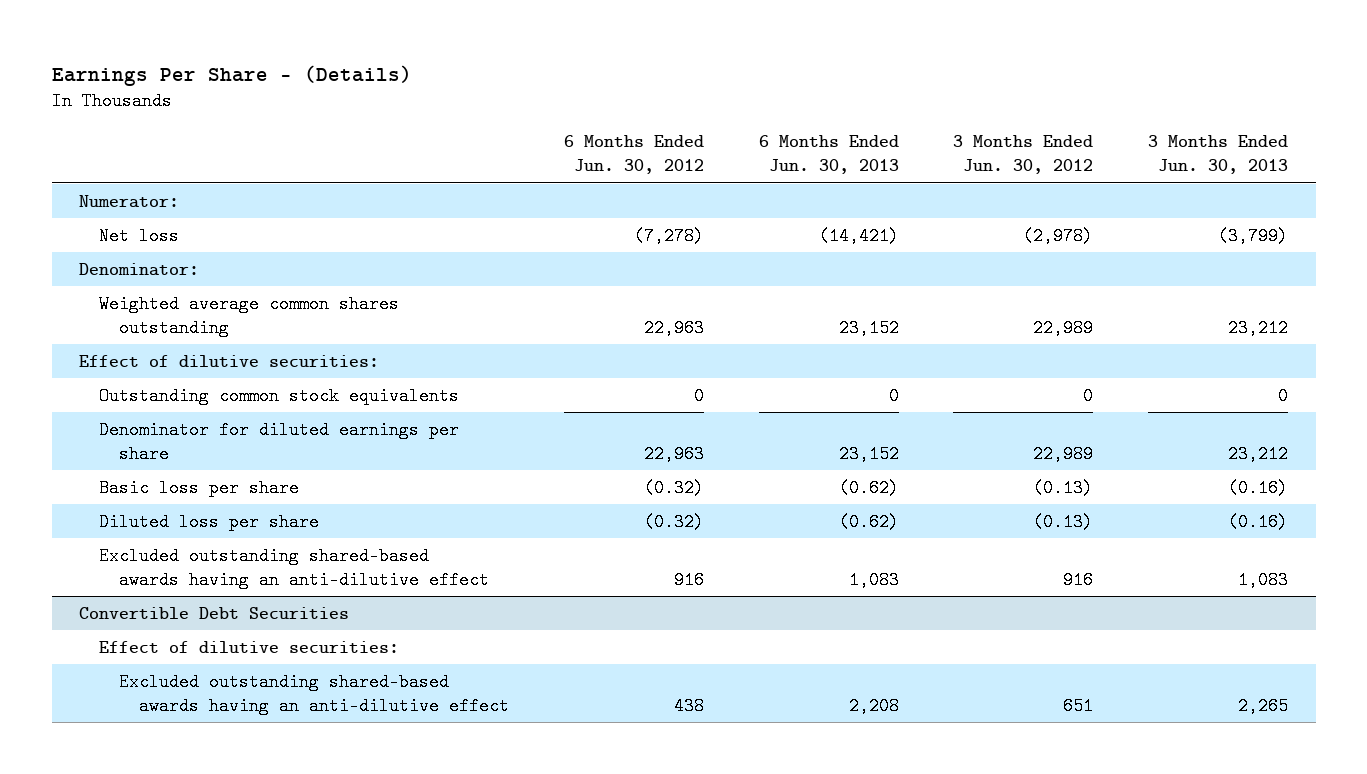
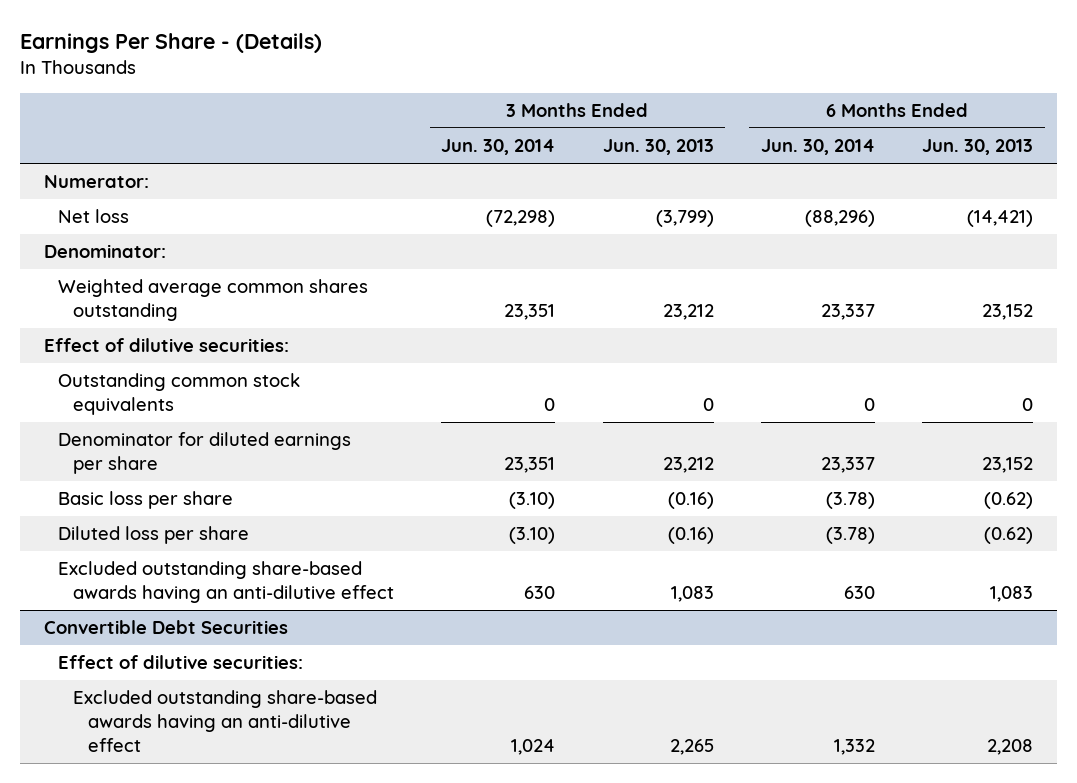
[563,135,704,175] 6 Months Ended Jun. 30, 2012 -> none
[953,135,1094,175] 3 Months Ended Jun. 30, 2012 -> none
none -> [441,139,556,156] Jun. 30, 2014
none -> [760,139,875,156] Jun. 30, 2014
[98,546,489,589] Excluded outstanding shared-based awards having an anti-dilutive effect -> [58,561,395,603] Excluded outstanding share-based awards having an anti-dilutive effect
[118,672,509,715] Excluded outstanding shared-based awards having an anti-dilutive effect -> [73,690,378,752] Excluded outstanding share-based awards having an anti-dilutive effect

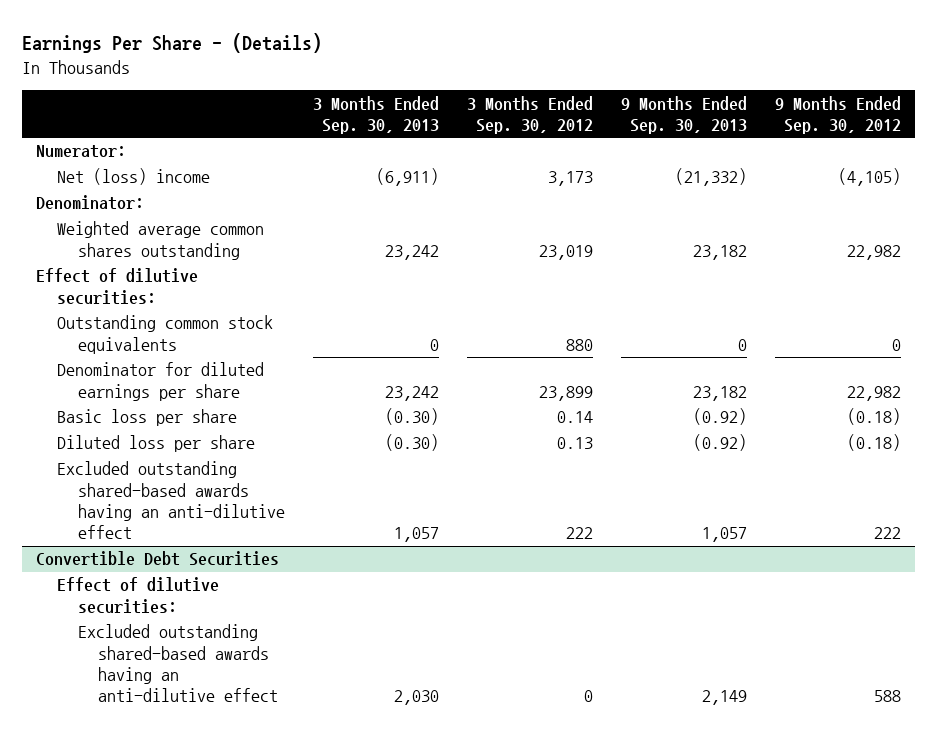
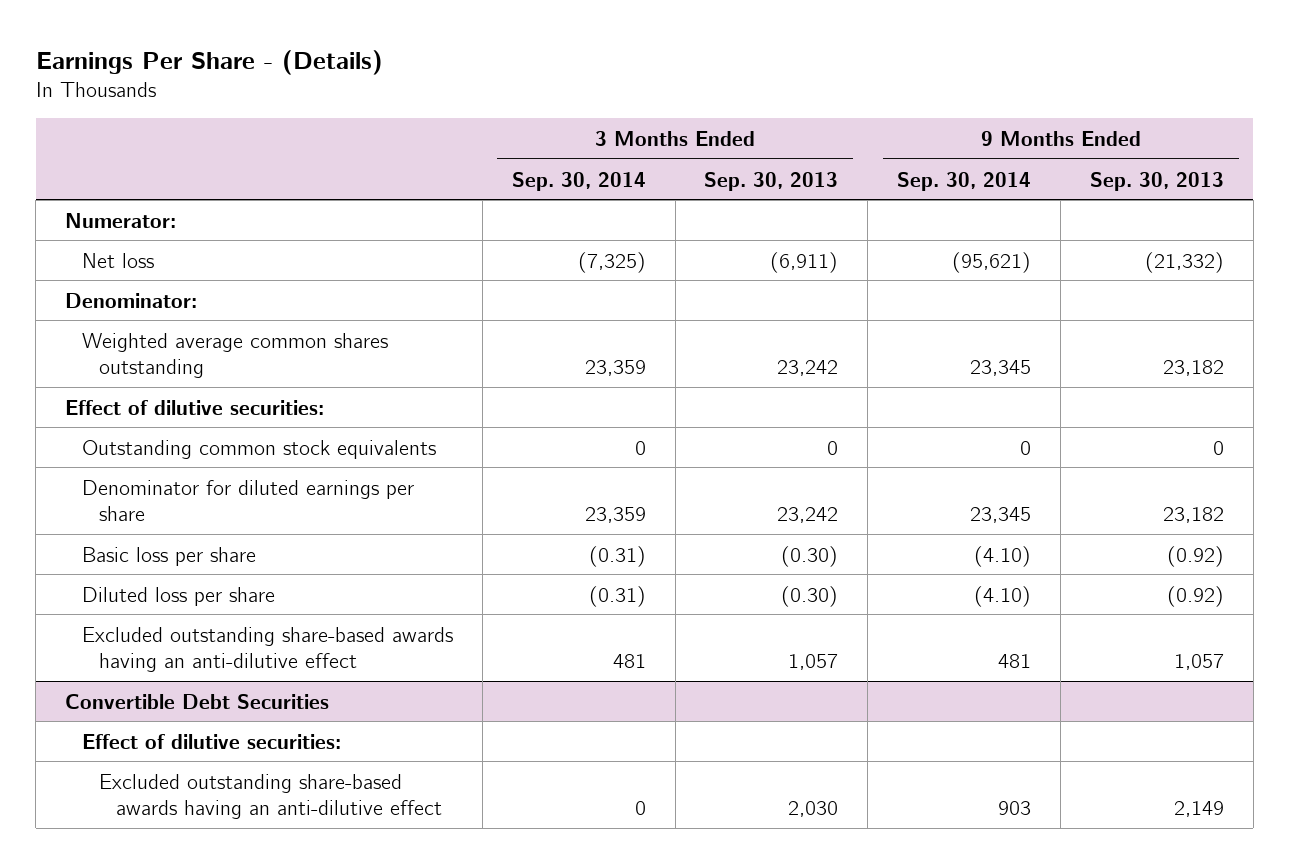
[466,95,593,134] 3 Months Ended Sep. 30, 2012 -> none
[774,95,901,134] 9 Months Ended Sep. 30, 2012 -> none
none -> [511,171,646,191] Sep. 30, 2014
none -> [897,171,1032,191] Sep. 30, 2014
[56,168,210,186] Net (loss) income -> [82,252,155,268] Net loss
[56,461,285,540] Excluded outstanding shared-based awards having an anti-dilutive effect -> [82,626,454,673] Excluded outstanding share-based awards having an anti-dilutive effect
[77,624,279,703] Excluded outstanding shared-based awards having an anti-dilutive effect -> [99,773,443,820] Excluded outstanding share-based awards having an anti-dilutive effect

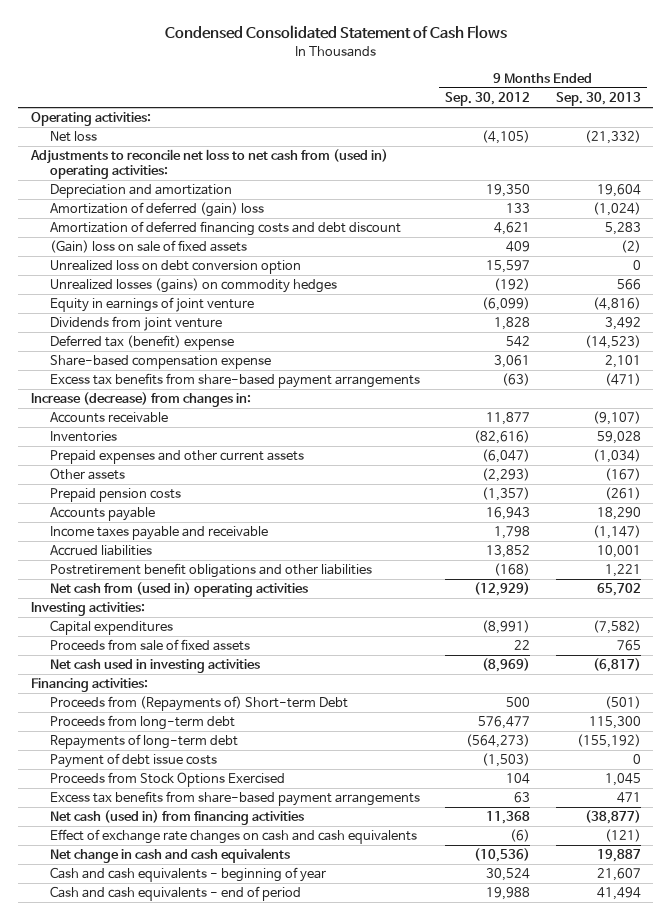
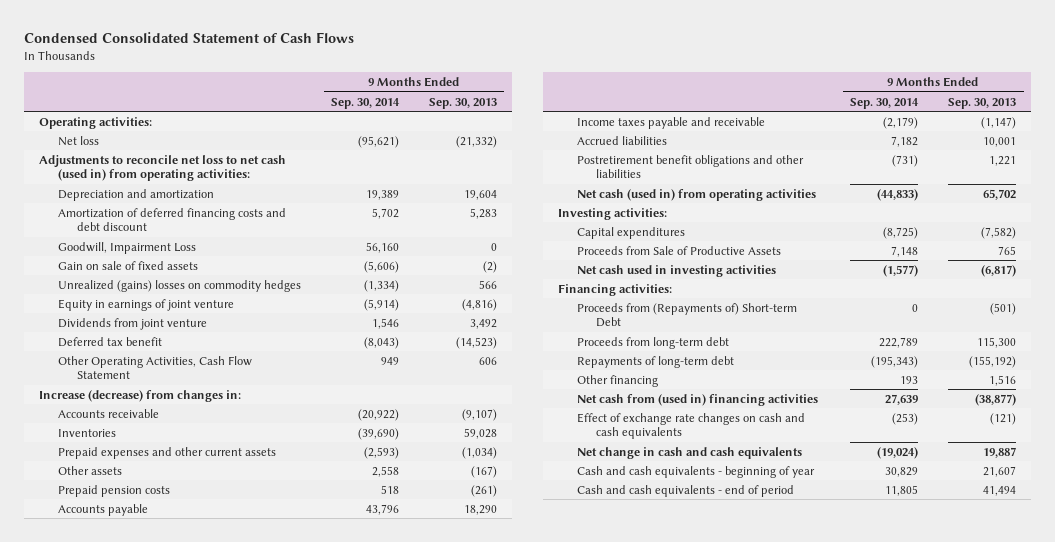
[445,92,531,107] Sep. 30, 2012 -> none
none -> [331,97,401,109] Sep. 30, 2014
[29,149,388,180] Adjustments to reconcile net loss to net cash from (used in) operating activities: -> [38,154,286,182] Adjustments to reconcile net loss to net cash (used in) from operating activities:
[49,202,264,218] Amortization of deferred (gain) loss -> none
[49,260,301,275] Unrealized loss on debt conversion option -> none
none -> [58,241,197,254] Goodwill, Impairment Loss
[49,240,247,254] (Gain) loss on sale of fixed assets -> [58,260,199,270] Gain on sale of fixed assets
[49,278,337,294] Unrealized losses (gains) on commodity hedges -> [58,279,302,292] Unrealized (gains) losses on commodity hedges
[49,355,271,370] Share-based compensation expense -> none
[49,373,420,389] Excess tax benefits from share-based payment arrangements -> none
[49,335,234,351] Deferred tax (benefit) expense -> [58,336,163,347] Deferred tax benefit
none -> [58,355,253,380] Other Operating Activities, Cash Flow Statement
[49,582,308,598] Net cash from (used in) operating activities -> [577,188,817,201] Net cash (used in) from operating activities
[49,639,250,652] Proceeds from sale of fixed assets -> [577,245,782,255] Proceeds from Sale of Productive Assets
[49,753,217,769] Payment of debt issue costs -> none
[49,772,285,788] Proceeds from Stock Options Exercised -> none
[49,791,420,807] Excess tax benefits from share-based payment arrangements -> none
none -> [577,374,659,387] Other financing
[49,810,304,826] Net cash (used in) from financing activities -> [577,393,819,406] Net cash from (used in) financing activities

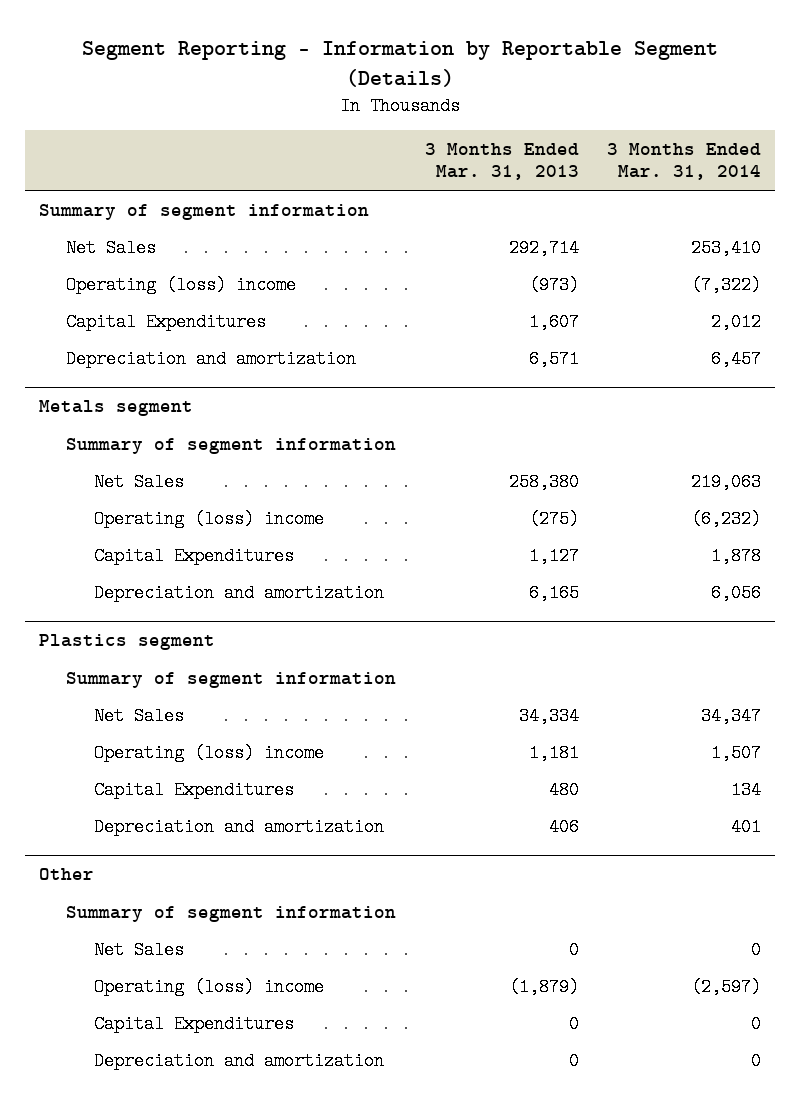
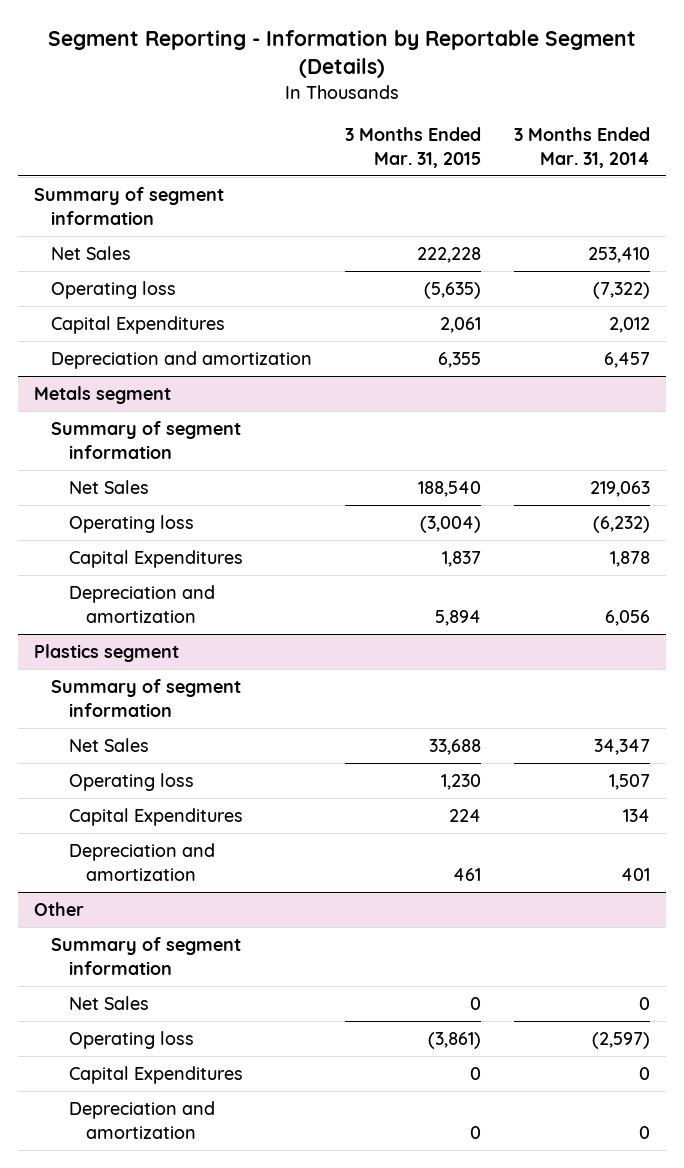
[424,142,579,181] 3 Months Ended Mar. 31, 2013 -> none
none -> [345,127,482,168] 3 Months Ended Mar. 31, 2015
[66,275,297,294] Operating (loss) income -> [51,281,177,300] Operating loss
[94,509,325,528] Operating (loss) income -> [68,515,194,534] Operating loss
[94,743,325,762] Operating (loss) income -> [68,773,194,792] Operating loss
[94,977,325,996] Operating (loss) income -> [68,1031,194,1050] Operating loss

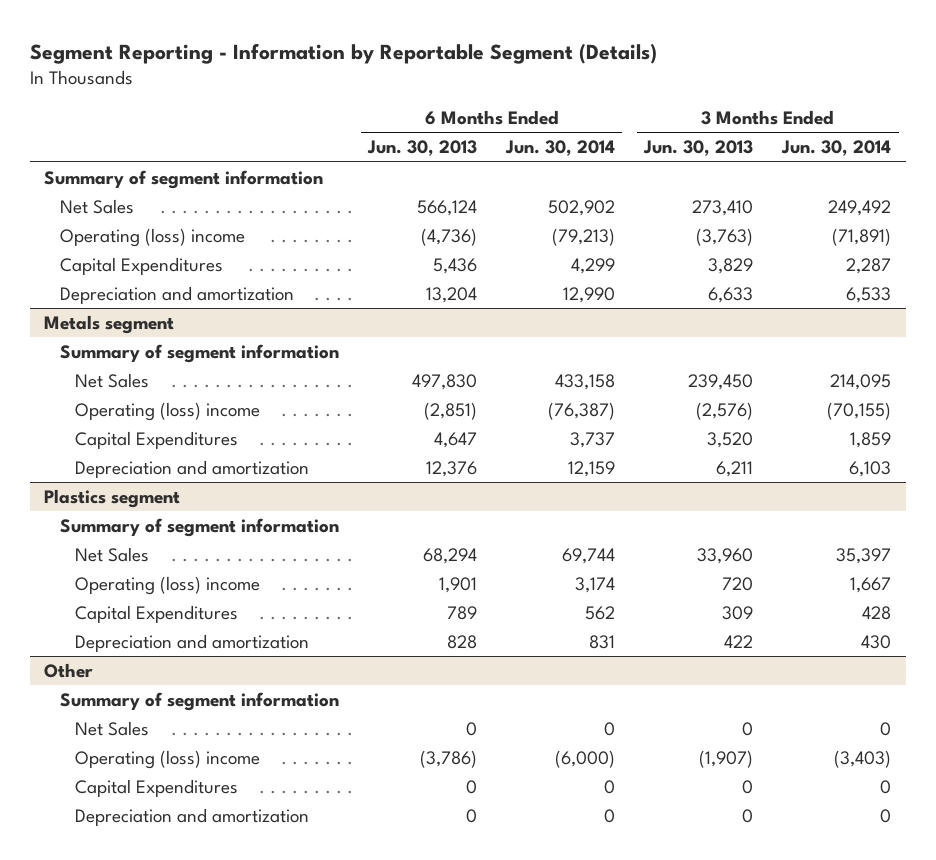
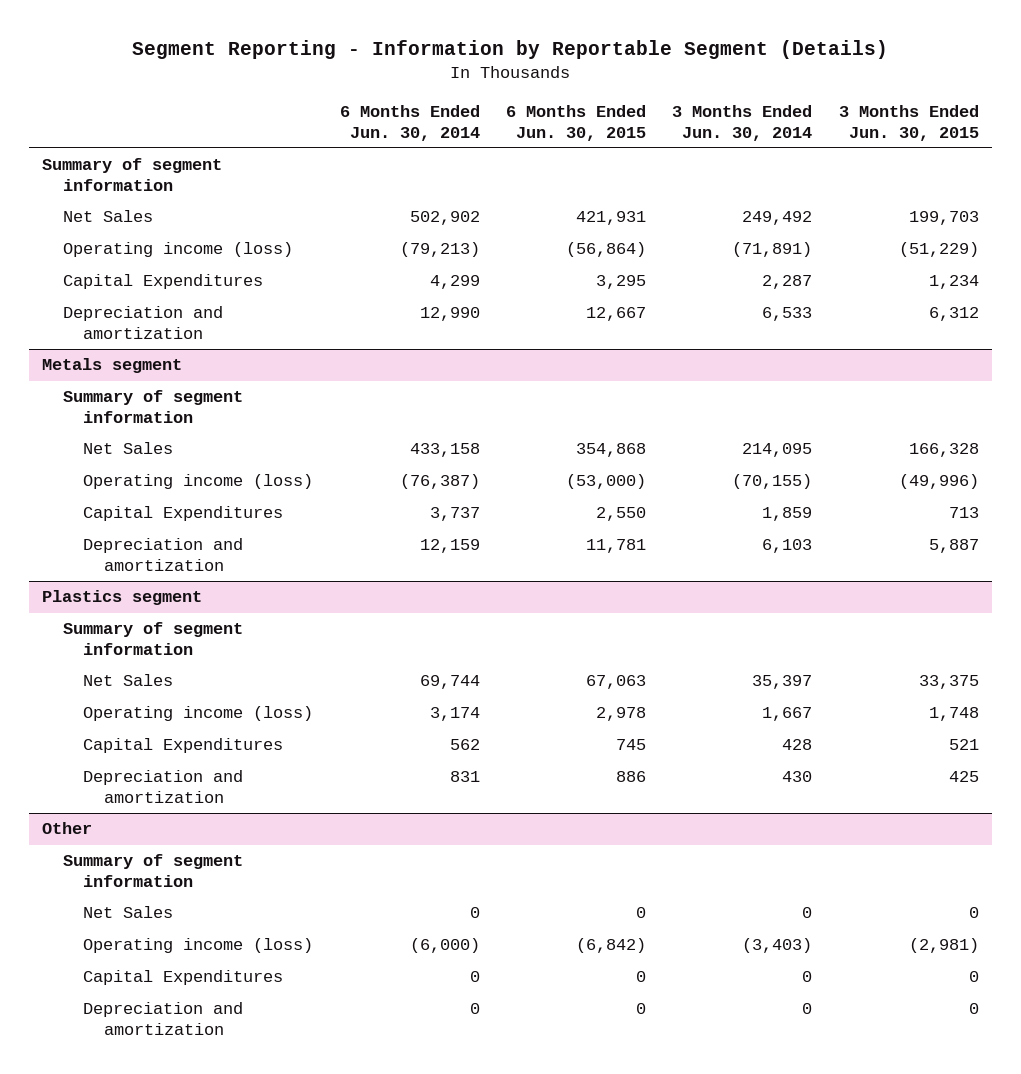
[366,140,477,157] Jun. 30, 2013 -> none
[643,140,754,157] Jun. 30, 2013 -> none
none -> [505,104,646,141] 6 Months Ended Jun. 30, 2015
none -> [838,104,979,141] 3 Months Ended Jun. 30, 2015
[59,227,245,247] Operating (loss) income -> [62,242,293,258] Operating income (loss)
[75,401,261,421] Operating (loss) income -> [83,474,314,490] Operating income (loss)
[75,575,261,595] Operating (loss) income -> [83,706,314,722] Operating income (loss)
[75,749,261,769] Operating (loss) income -> [83,938,314,954] Operating income (loss)

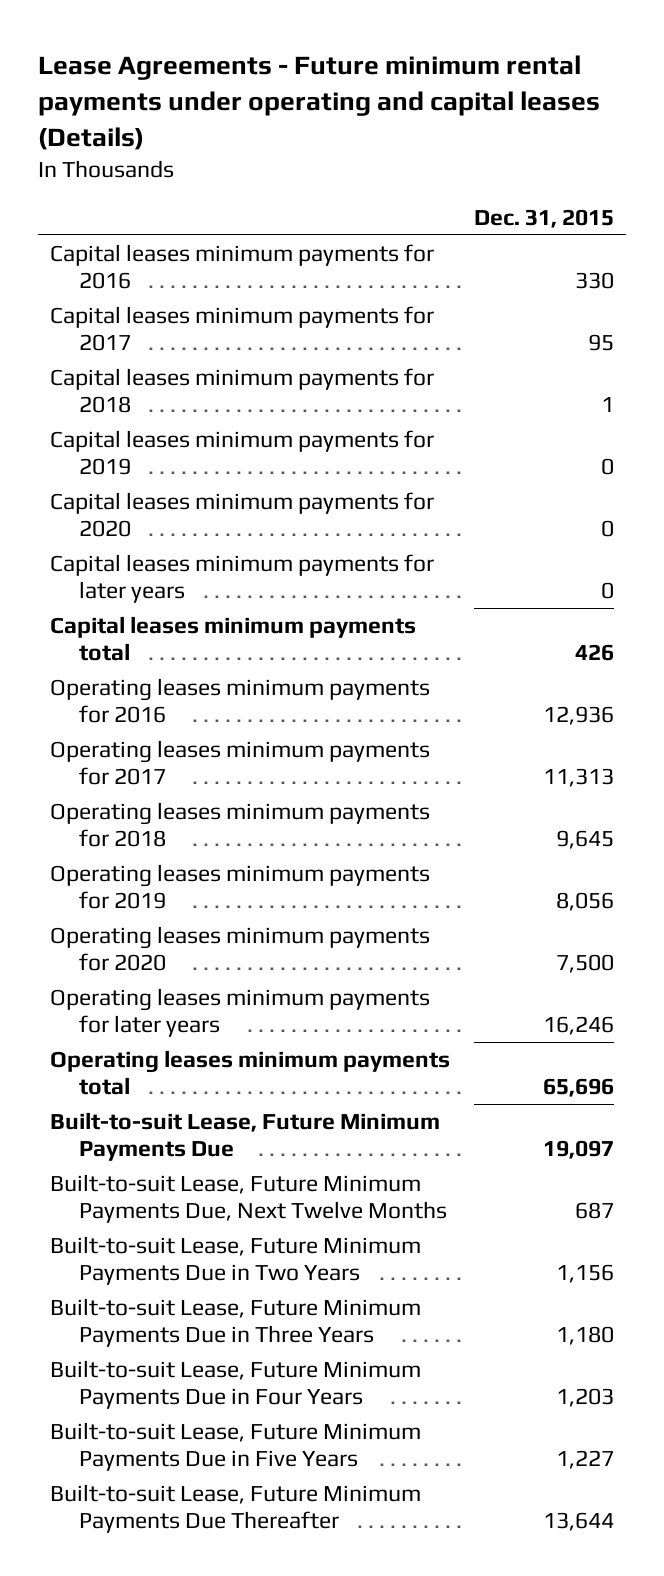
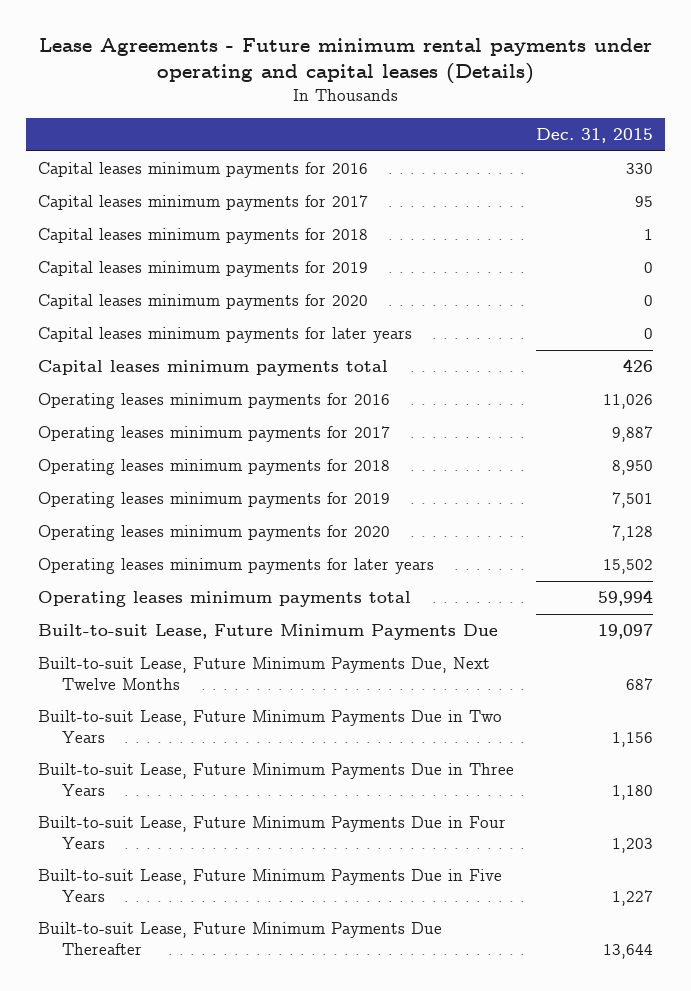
[542,705,614,725] 12,936 -> [603,394,654,410] 11,026
[542,767,614,787] 11,313 -> [612,426,654,443] 9,887
[555,829,614,849] 9,645 -> [612,460,654,476] 8,950
[555,891,614,911] 8,056 -> [612,492,654,509] 7,501
[555,953,614,973] 7,500 -> [612,525,654,542] 7,128
[542,1015,614,1035] 16,246 -> [603,559,654,575] 15,502
[542,1077,614,1097] 65,696 -> [598,590,654,607] 59,994

